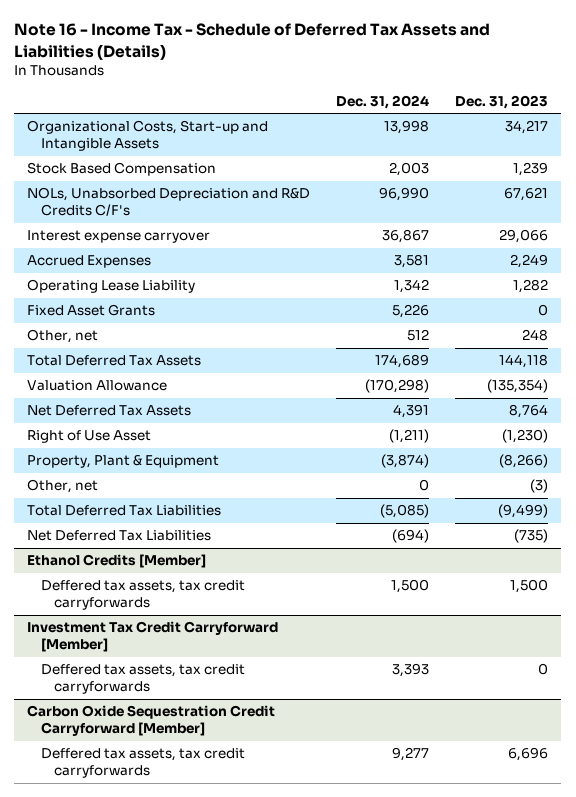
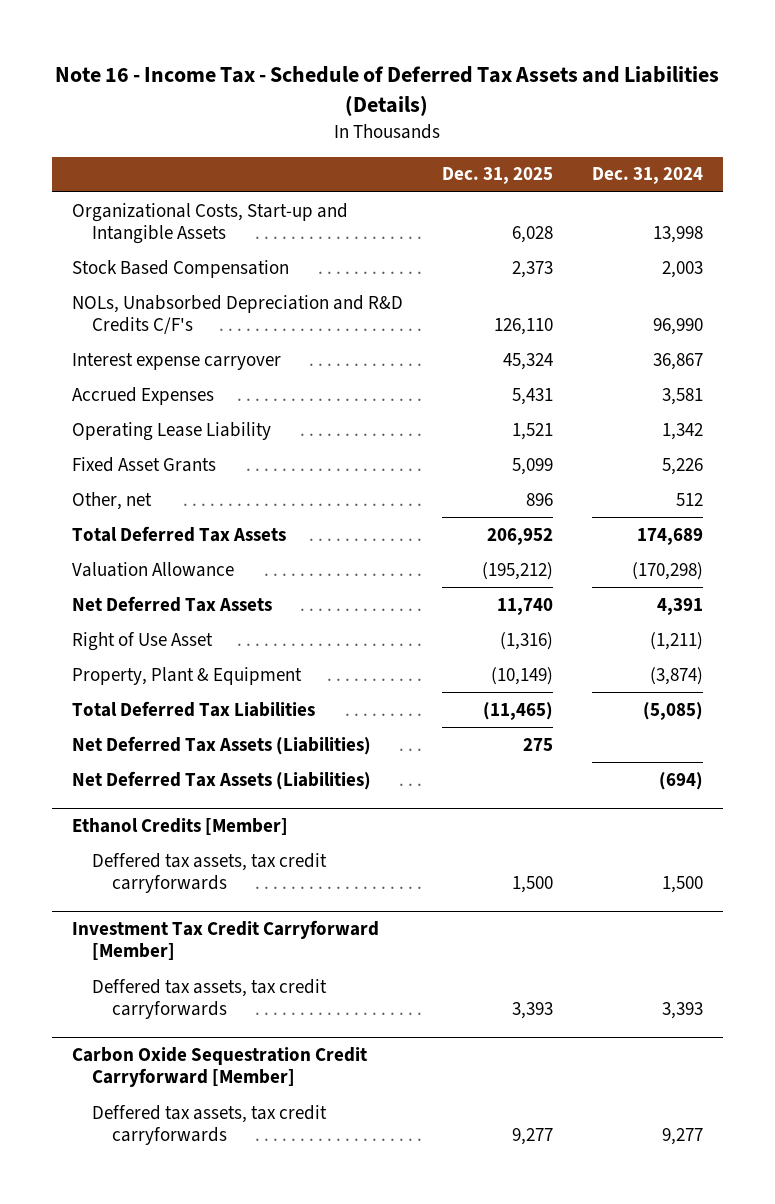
[455,94,549,109] Dec. 31, 2023 -> none
none -> [441,167,553,185] Dec. 31, 2025
[27,479,99,494] Other, net -> none
none -> [71,735,371,755] Net Deferred Tax Assets (Liabilities)
[27,530,212,542] Net Deferred Tax Liabilities -> [71,770,371,790] Net Deferred Tax Assets (Liabilities)

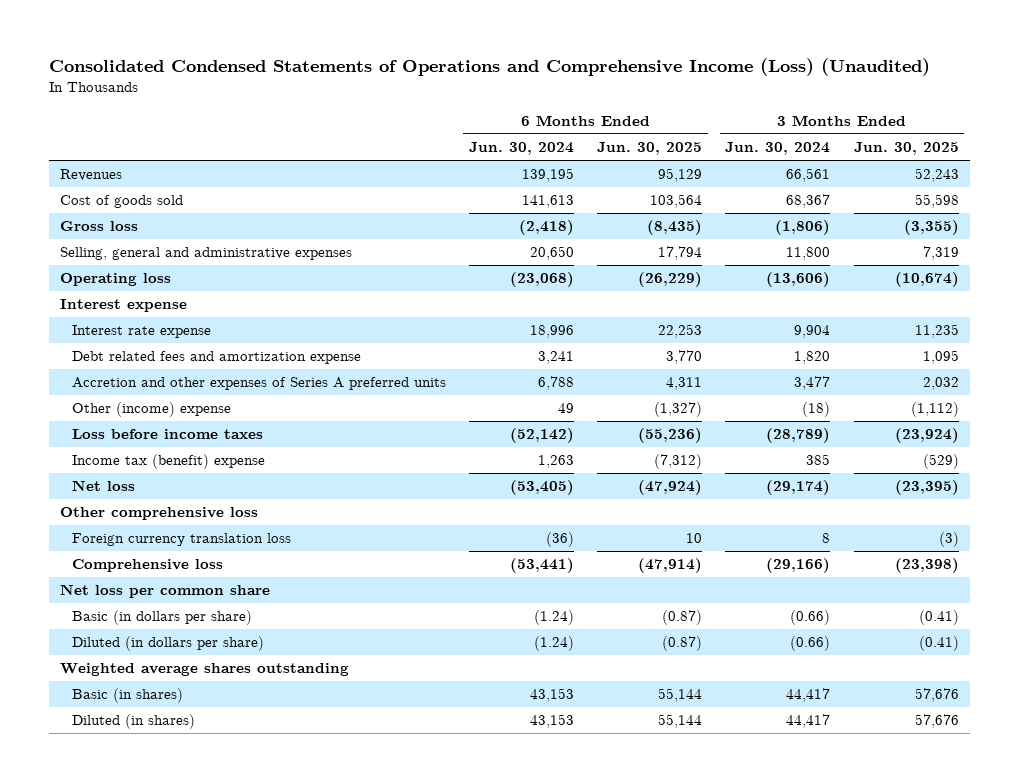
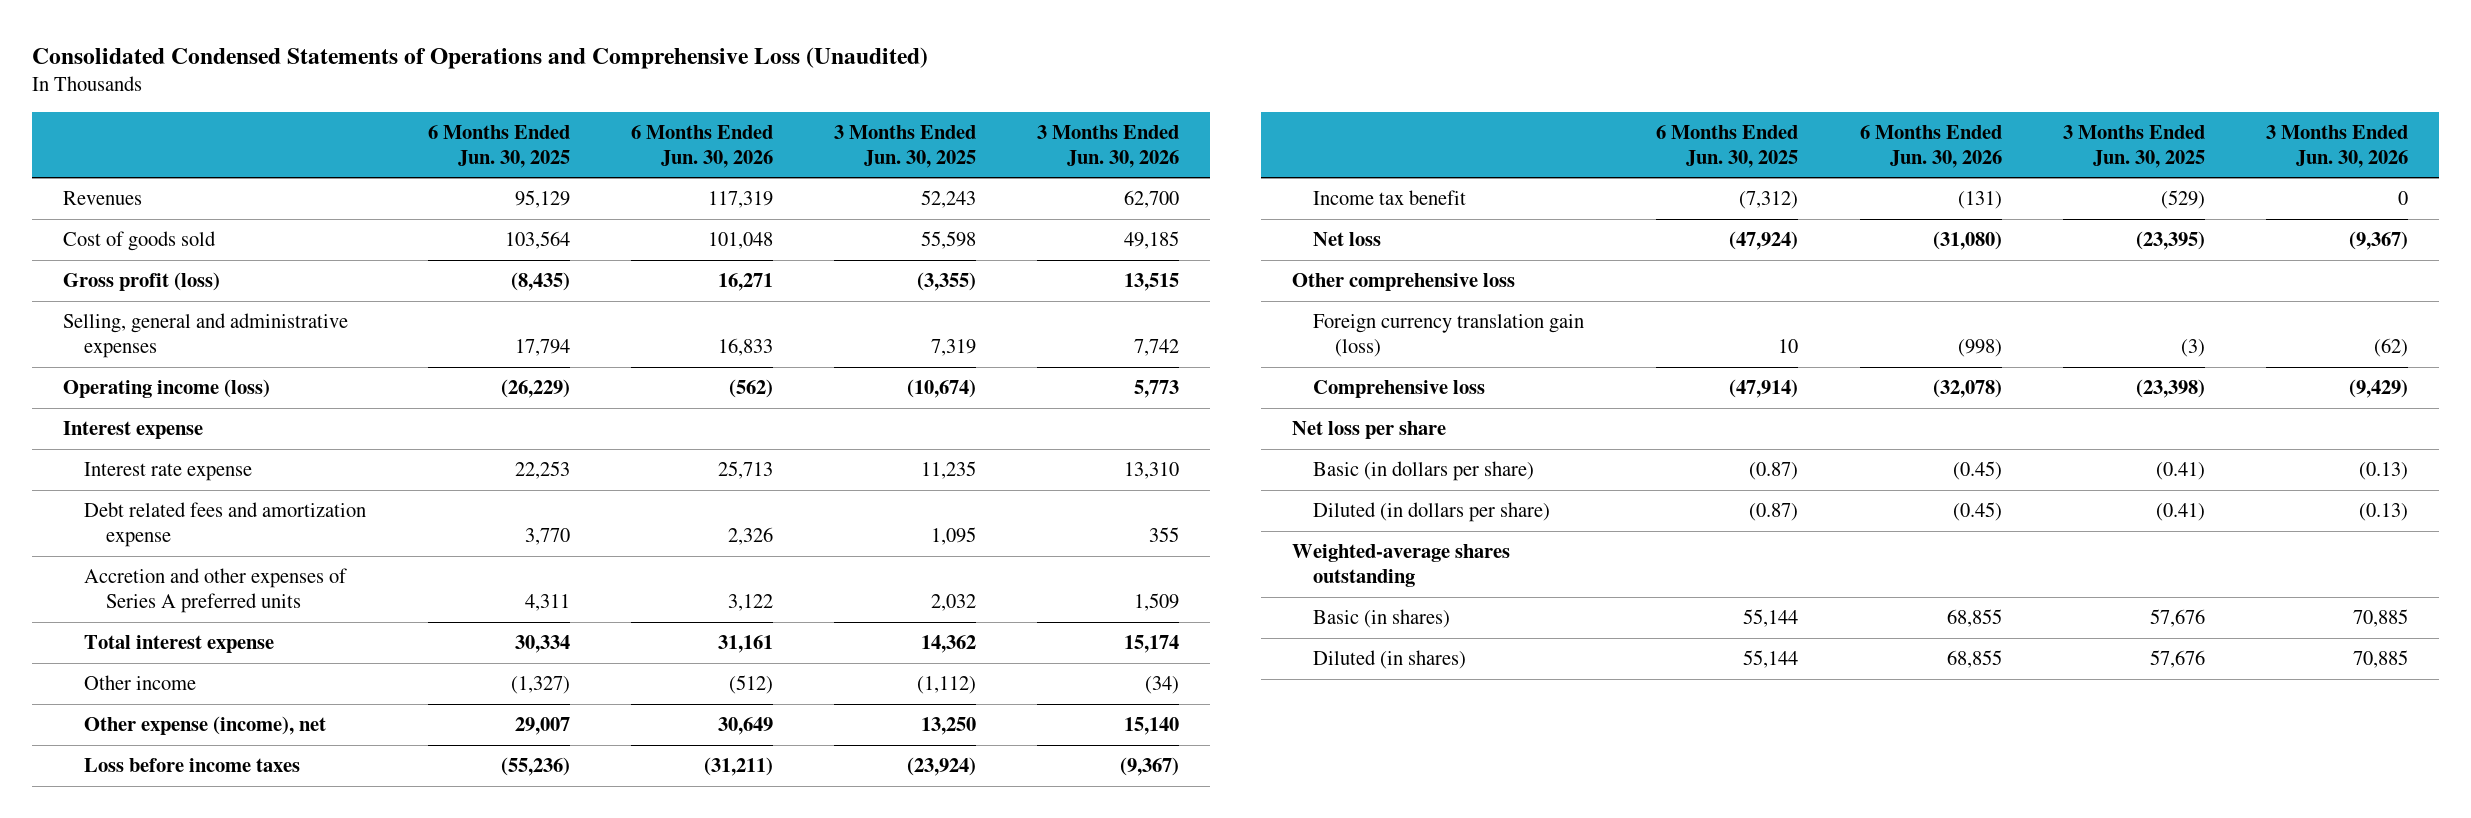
[48,58,930,77] Consolidated Condensed Statements of Operations and Comprehensive Income (Loss) (Unaudited) -> [32,46,929,69] Consolidated Condensed Statements of Operations and Comprehensive Loss (Unaudited)
[469,142,575,156] Jun. 30, 2024 -> none
[725,142,831,156] Jun. 30, 2024 -> none
none -> [630,124,773,168] 6 Months Ended Jun. 30, 2026
none -> [1037,124,1180,168] 3 Months Ended Jun. 30, 2026
[60,221,139,232] Gross loss -> [62,272,220,292] Gross profit (loss)
[60,273,172,287] Operating loss -> [62,379,270,399] Operating income (loss)
none -> [84,635,275,654] Total interest expense
[72,402,232,418] Other (income) expense -> [84,675,197,691] Other income
none -> [84,716,327,736] Other expense (income), net
[72,454,266,470] Income tax (benefit) expense -> [1313,190,1467,206] Income tax benefit
[72,533,292,547] Foreign currency translation loss -> [1313,314,1585,358] Foreign currency translation gain (loss)
[60,584,271,599] Net loss per common share -> [1291,421,1446,440] Net loss per share
[60,663,350,677] Weighted average shares outstanding -> [1291,544,1510,588] Weighted-average shares outstanding

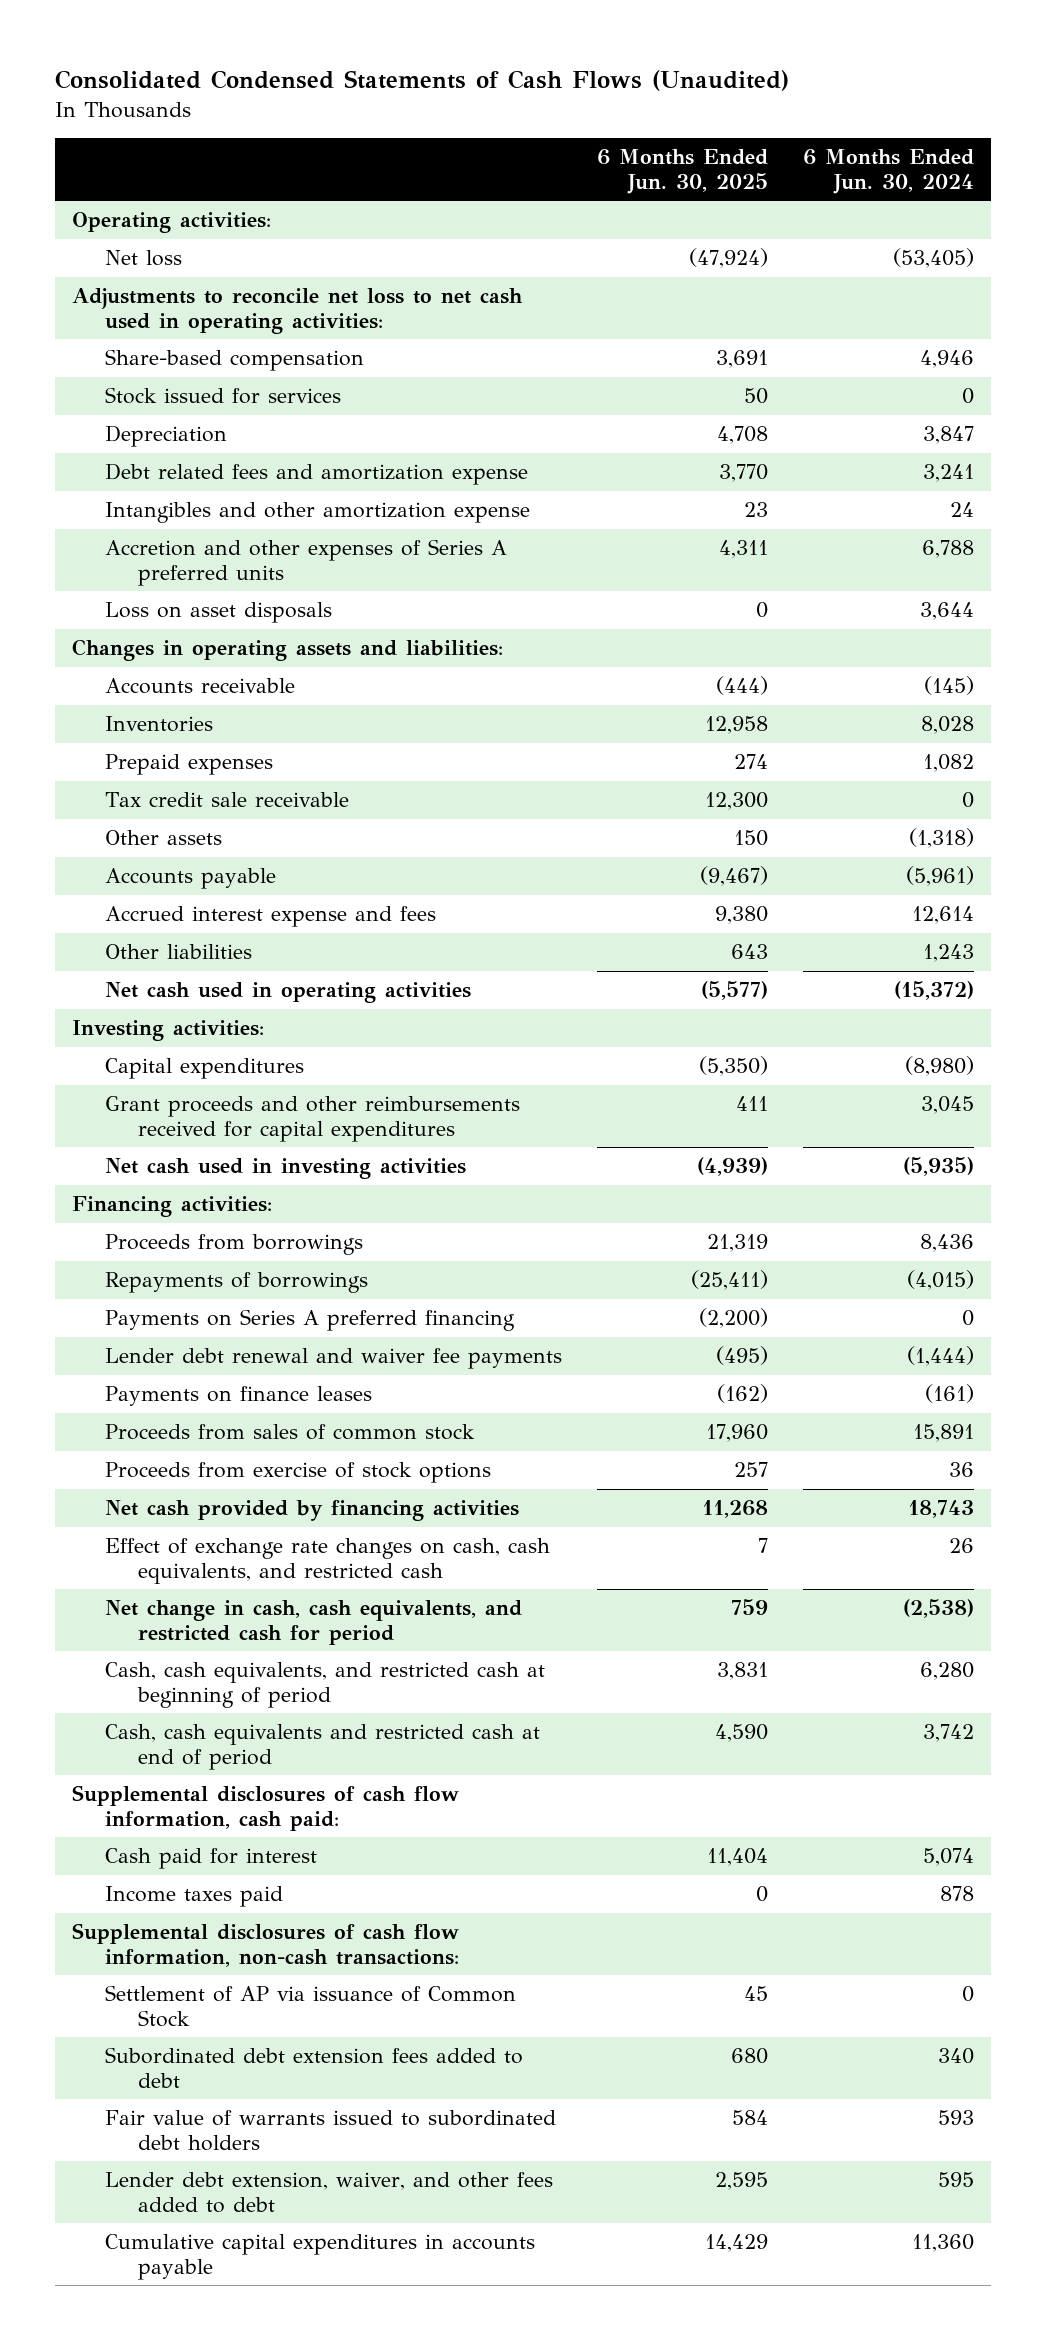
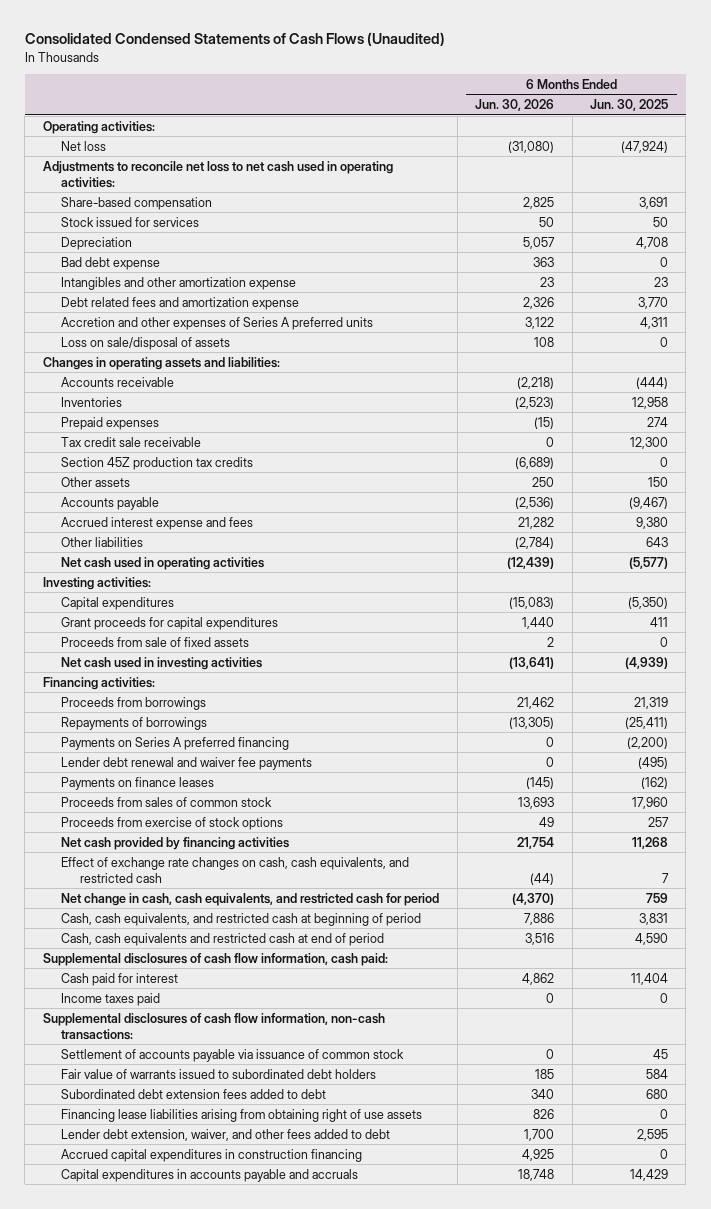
[802,149,974,194] 6 Months Ended Jun. 30, 2024 -> none
none -> [475,99,555,112] Jun. 30, 2026
none -> [61,256,161,270] Bad debt expense
[105,463,529,486] Debt related fees and amortization expense -> [61,296,300,310] Debt related fees and amortization expense
[105,602,333,624] Loss on asset disposals -> [61,336,231,350] Loss on sale/disposal of assets
none -> [61,456,254,470] Section 45Z production tax credits
[105,1096,521,1142] Grant proceeds and other reimbursements received for capital expenditures -> [61,616,279,630] Grant proceeds for capital expenditures
none -> [61,636,250,647] Proceeds from sale of fixed assets
[105,1985,517,2027] Settlement of AP via issuance of Common Stock -> [61,1048,405,1062] Settlement of accounts payable via issuance of common stock
[105,2047,524,2088] Subordinated debt extension fees added to debt -> [61,1088,327,1099] Subordinated debt extension fees added to debt
none -> [61,1108,423,1122] Financing lease liabilities arising from obtaining right of use assets
none -> [61,1148,363,1162] Accrued capital expenditures in construction financing
[105,2234,536,2280] Cumulative capital expenditures in accounts payable -> [61,1168,359,1182] Capital expenditures in accounts payable and accruals

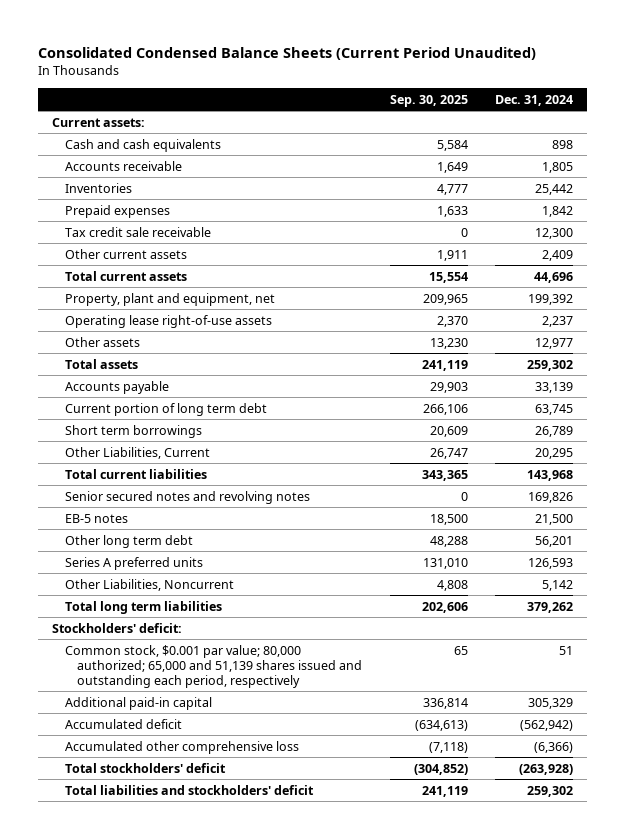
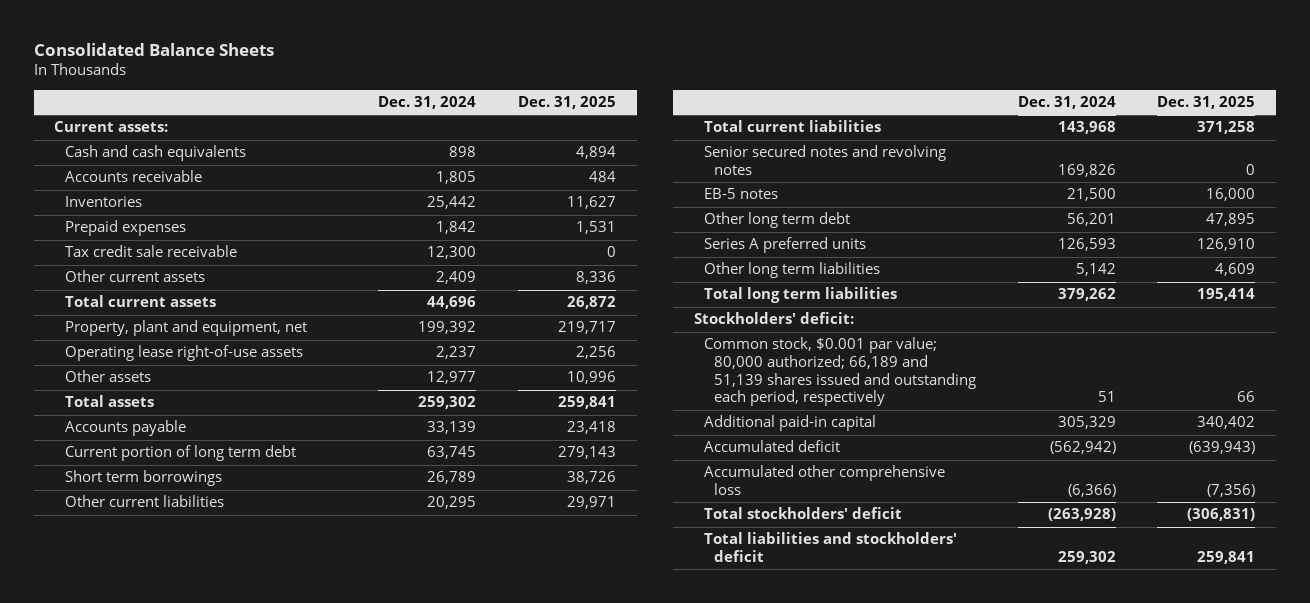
[38,47,537,61] Consolidated Condensed Balance Sheets (Current Period Unaudited) -> [33,42,274,56] Consolidated Balance Sheets
[389,94,468,107] Sep. 30, 2025 -> none
none -> [518,96,617,110] Dec. 31, 2025
[64,446,210,459] Other Liabilities, Current -> [64,495,224,508] Other current liabilities
[64,578,234,591] Other Liabilities, Noncurrent -> [703,262,880,279] Other long term liabilities
[64,644,363,688] Common stock, $0.001 par value; 80,000 authorized; 65,000 and 51,139 shares issued and outstanding each period, respectively -> [703,337,977,407] Common stock, $0.001 par value; 80,000 authorized; 66,189 and 51,139 shares issued and outstanding each period, respectively

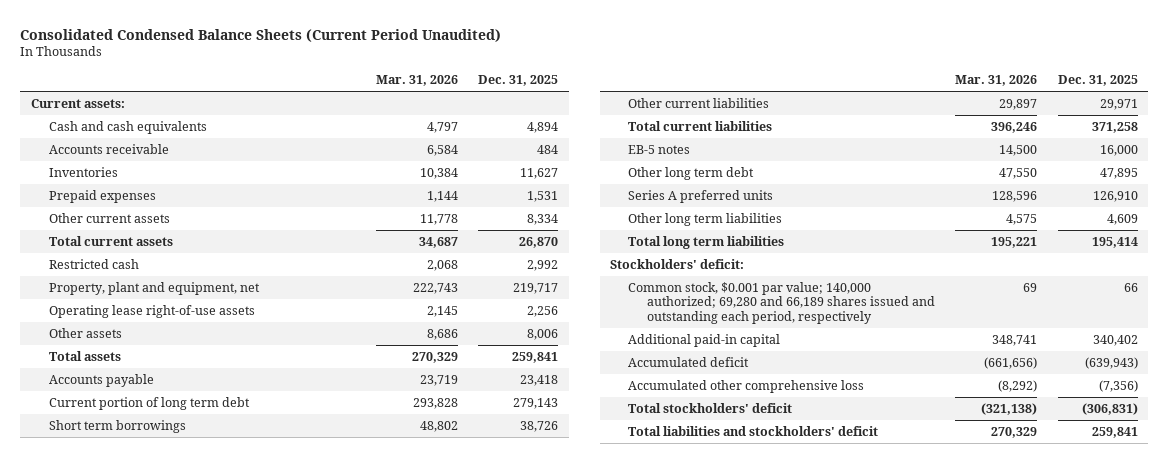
[33,42,274,56] Consolidated Balance Sheets -> [20,28,502,42] Consolidated Condensed Balance Sheets (Current Period Unaudited)
[378,96,477,110] Dec. 31, 2024 -> none
none -> [376,75,459,87] Mar. 31, 2026
[64,245,237,258] Tax credit sale receivable -> none
[576,271,617,285] 8,336 -> [527,213,559,225] 8,334
[567,296,617,310] 26,872 -> [519,236,559,248] 26,870
none -> [49,258,140,269] Restricted cash
[567,371,617,385] 10,996 -> [527,328,559,340] 8,006
[703,145,946,176] Senior secured notes and revolving notes -> none
[703,337,977,407] Common stock, $0.001 par value; 80,000 authorized; 66,189 and 51,139 shares issued and outstanding each period, respectively -> [628,281,935,324] Common stock, $0.001 par value; 140,000 authorized; 69,280 and 66,189 shares issued and outstanding each period, respectively

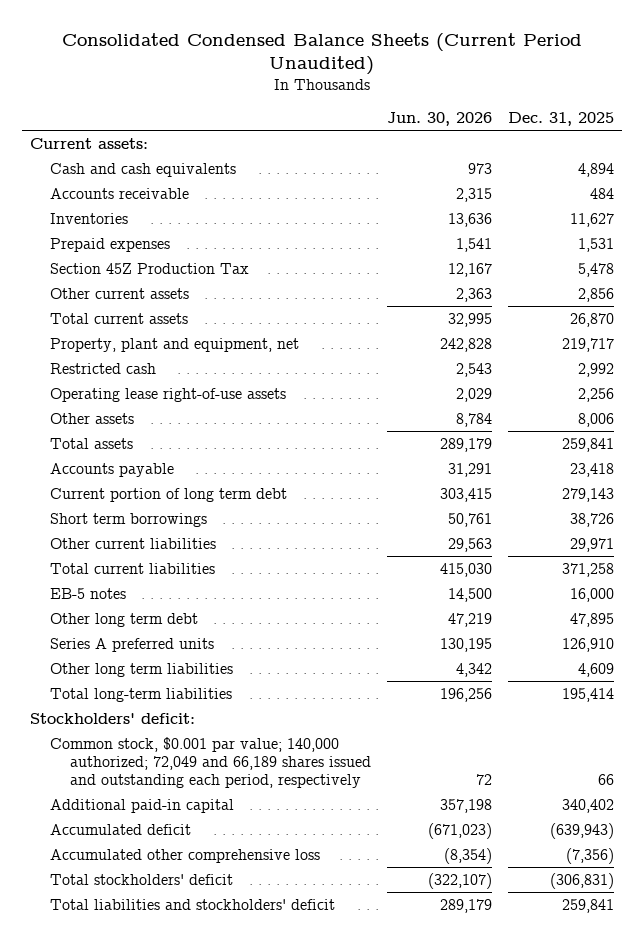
[376,75,459,87] Mar. 31, 2026 -> none
none -> [386,111,492,126] Jun. 30, 2026
none -> [49,262,249,274] Section 45Z Production Tax
[527,213,559,225] 8,334 -> [577,287,614,302] 2,856
[49,258,140,269] Restricted cash -> [49,362,156,374] Restricted cash
[628,235,785,249] Total long term liabilities -> [49,687,232,702] Total long-term liabilities
[628,281,935,324] Common stock, $0.001 par value; 140,000 authorized; 69,280 and 66,189 shares issued and outstanding each period, respectively -> [49,736,371,788] Common stock, $0.001 par value; 140,000 authorized; 72,049 and 66,189 shares issued and outstanding each period, respectively

